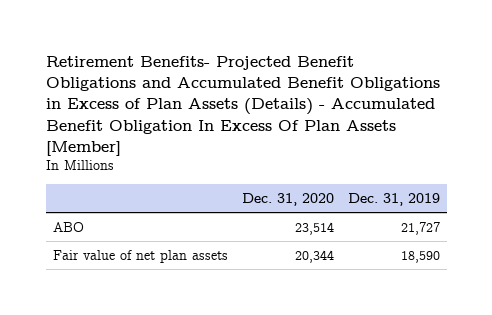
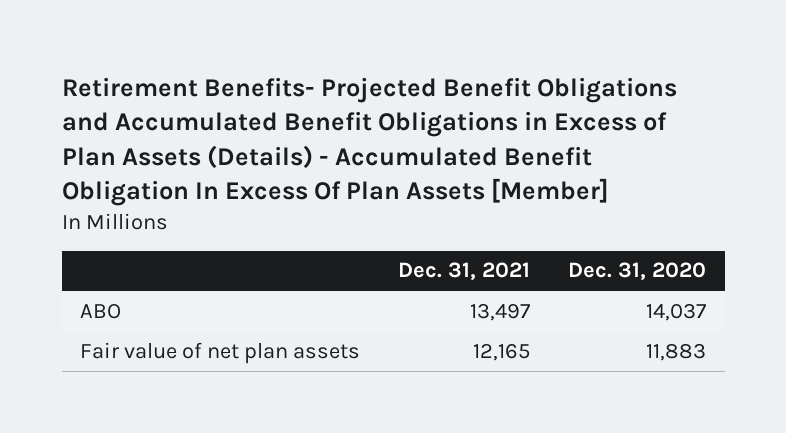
[347,192,440,206] Dec. 31, 2019 -> none
none -> [398,262,531,281] Dec. 31, 2021
[294,221,334,235] 23,514 -> [645,302,706,321] 14,037
[294,249,334,263] 20,344 -> [645,342,706,361] 11,883

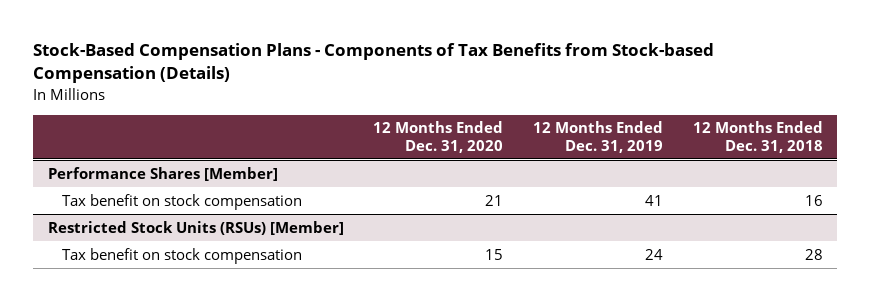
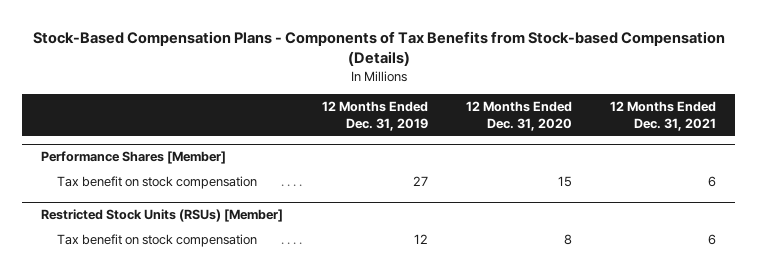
[692,121,823,153] 12 Months Ended Dec. 31, 2018 -> none
none -> [610,101,717,131] 12 Months Ended Dec. 31, 2021
[485,194,504,206] 21 -> [557,176,572,188] 15
[644,194,663,206] 41 -> [412,176,428,187] 27
[485,248,504,260] 15 -> [563,234,572,246] 8
[644,248,663,260] 24 -> [413,234,428,245] 12

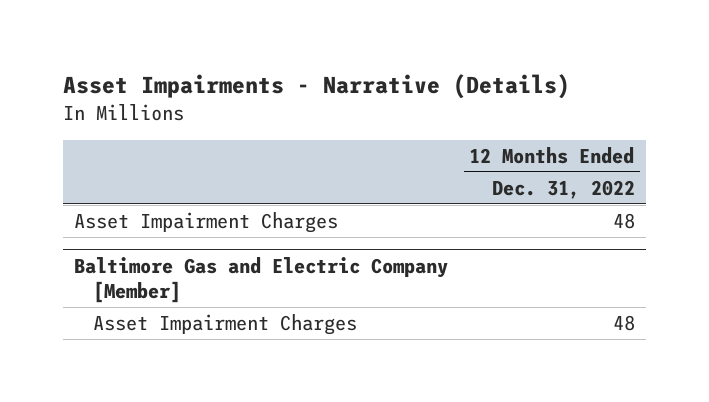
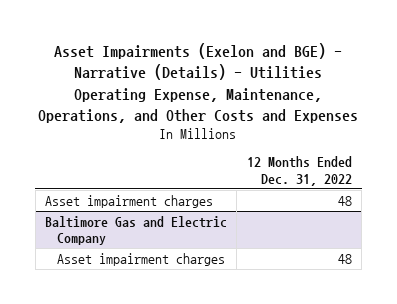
[62,74,570,100] Asset Impairments - Narrative (Details) -> [38,43,359,123] Asset Impairments (Exelon and BGE) - Narrative (Details) - Utilities Operating Expense, Maintenance, Operations, and Other Costs and Expenses
[73,211,338,233] Asset Impairment Charges -> [45,194,214,208] Asset impairment charges
[73,256,448,304] Baltimore Gas and Electric Company [Member] -> [45,215,228,246] Baltimore Gas and Electric Company
[92,313,357,335] Asset Impairment Charges -> [57,252,226,266] Asset impairment charges

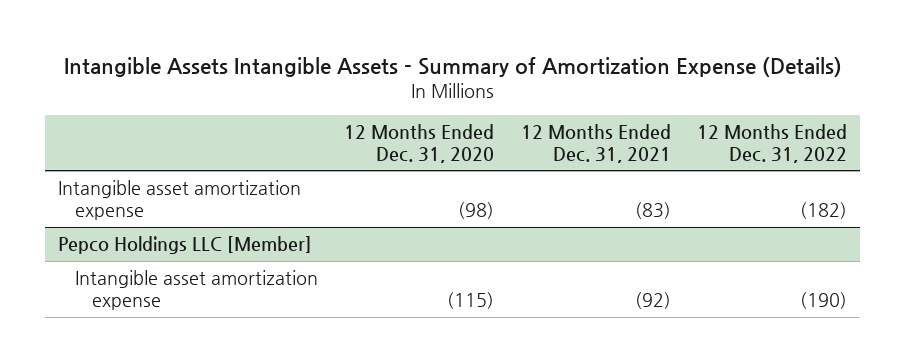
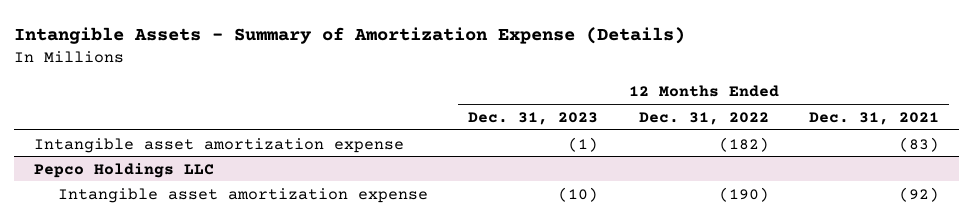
[63,56,842,77] Intangible Assets Intangible Assets - Summary of Amortization Expense (Details) -> [13,26,685,44] Intangible Assets - Summary of Amortization Expense (Details)
[344,123,495,163] 12 Months Ended Dec. 31, 2020 -> none
none -> [468,111,599,125] Dec. 31, 2023
[58,236,313,255] Pepco Holdings LLC [Member] -> [33,162,214,178] Pepco Holdings LLC

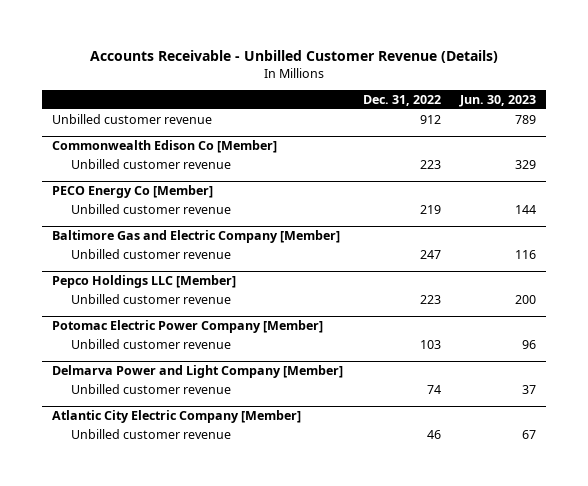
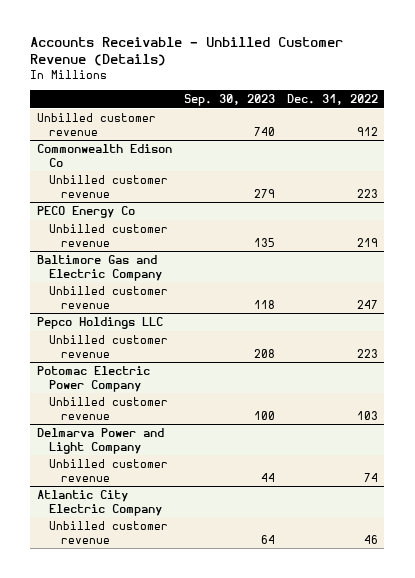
[459,94,537,107] Jun. 30, 2023 -> none
none -> [183,93,275,106] Sep. 30, 2023
[51,140,277,154] Commonwealth Edison Co [Member] -> [36,144,172,167] Commonwealth Edison Co
[51,185,213,199] PECO Energy Co [Member] -> [36,206,135,219] PECO Energy Co
[51,230,340,244] Baltimore Gas and Electric Company [Member] -> [36,255,162,281] Baltimore Gas and Electric Company
[51,275,236,289] Pepco Holdings LLC [Member] -> [36,317,163,330] Pepco Holdings LLC
[51,320,323,334] Potomac Electric Power Company [Member] -> [36,366,150,392] Potomac Electric Power Company
[51,365,343,379] Delmarva Power and Light Company [Member] -> [36,428,164,454] Delmarva Power and Light Company
[51,410,301,424] Atlantic City Electric Company [Member] -> [36,490,162,516] Atlantic City Electric Company

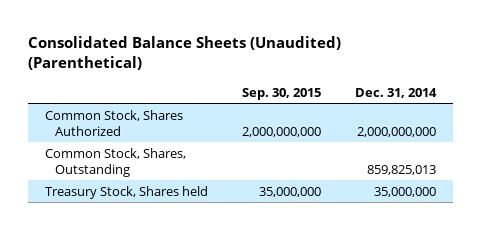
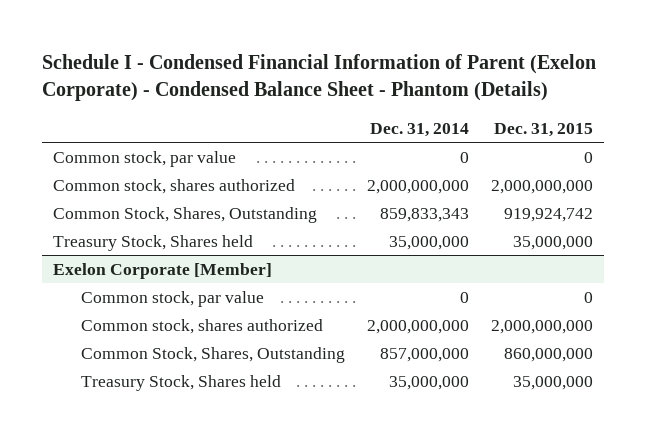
[27,36,341,71] Consolidated Balance Sheets (Unaudited) (Parenthetical) -> [42,54,597,102] Schedule I - Condensed Financial Information of Parent (Exelon Corporate) - Condensed Balance Sheet - Phantom (Details)
[242,87,322,100] Sep. 30, 2015 -> none
none -> [494,122,594,137] Dec. 31, 2015
none -> [53,150,237,167] Common stock, par value
[44,109,183,136] Common Stock, Shares Authorized -> [53,178,296,194] Common stock, shares authorized
[367,164,437,175] 859,825,013 -> [379,207,469,222] 859,833,343
none -> [53,262,273,279] Exelon Corporate [Member]
none -> [80,290,264,307] Common stock, par value
none -> [80,318,323,334] Common stock, shares authorized
none -> [80,346,345,363] Common Stock, Shares, Outstanding
none -> [80,374,281,391] Treasury Stock, Shares held

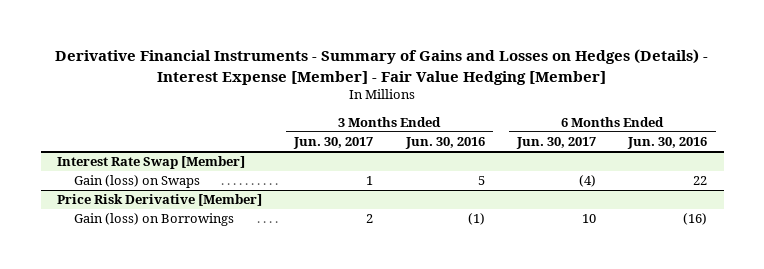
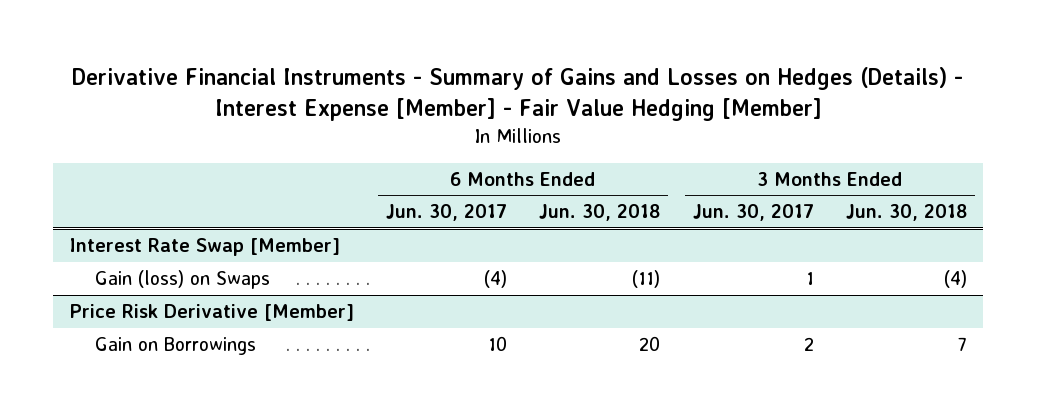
[404,137,485,150] Jun. 30, 2016 -> none
[627,137,708,150] Jun. 30, 2016 -> none
none -> [539,204,661,222] Jun. 30, 2018
none -> [846,204,968,222] Jun. 30, 2018
[74,213,235,227] Gain (loss) on Borrowings -> [94,337,256,356] Gain on Borrowings

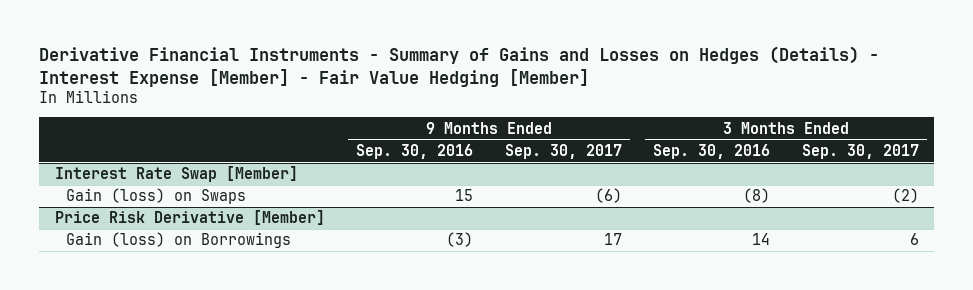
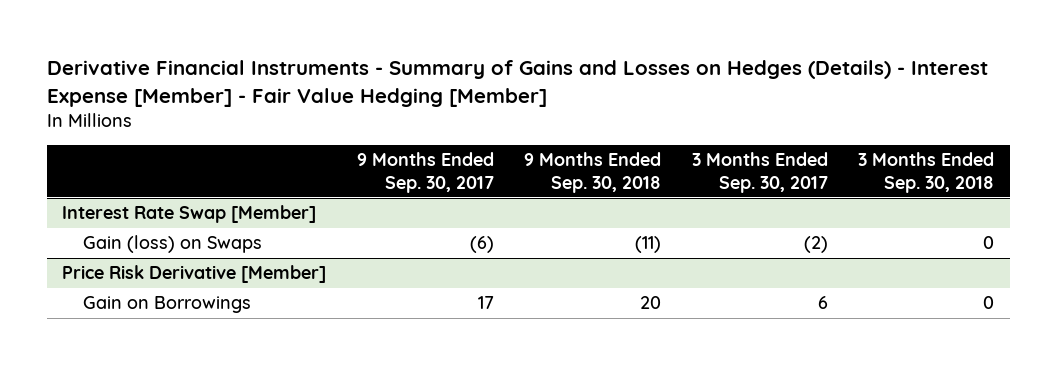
[356,144,474,160] Sep. 30, 2016 -> none
[653,144,771,160] Sep. 30, 2016 -> none
none -> [524,152,662,193] 9 Months Ended Sep. 30, 2018
none -> [858,152,995,193] 3 Months Ended Sep. 30, 2018
[66,232,292,249] Gain (loss) on Borrowings -> [83,296,252,314] Gain on Borrowings

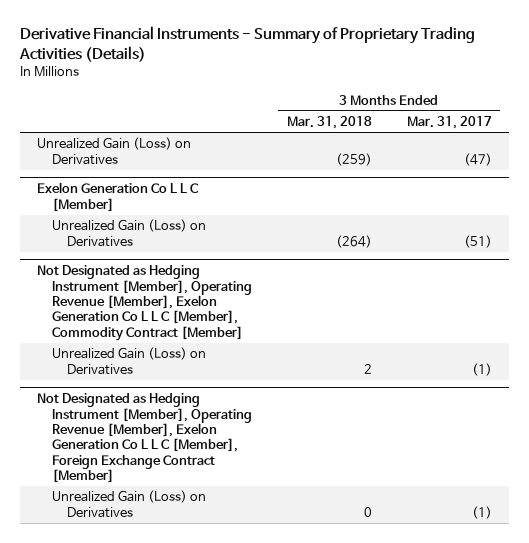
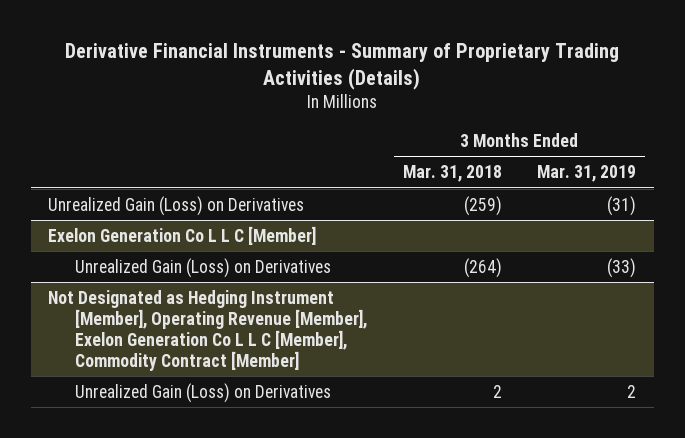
[406,116,492,130] Mar. 31, 2017 -> none
none -> [537,165,637,183] Mar. 31, 2019
[37,393,253,484] Not Designated as Hedging Instrument [Member], Operating Revenue [Member], Exelon Generation Co L L C [Member], Foreign Exchange Contract [Member] -> none
[52,490,207,518] Unrealized Gain (Loss) on Derivatives -> none

